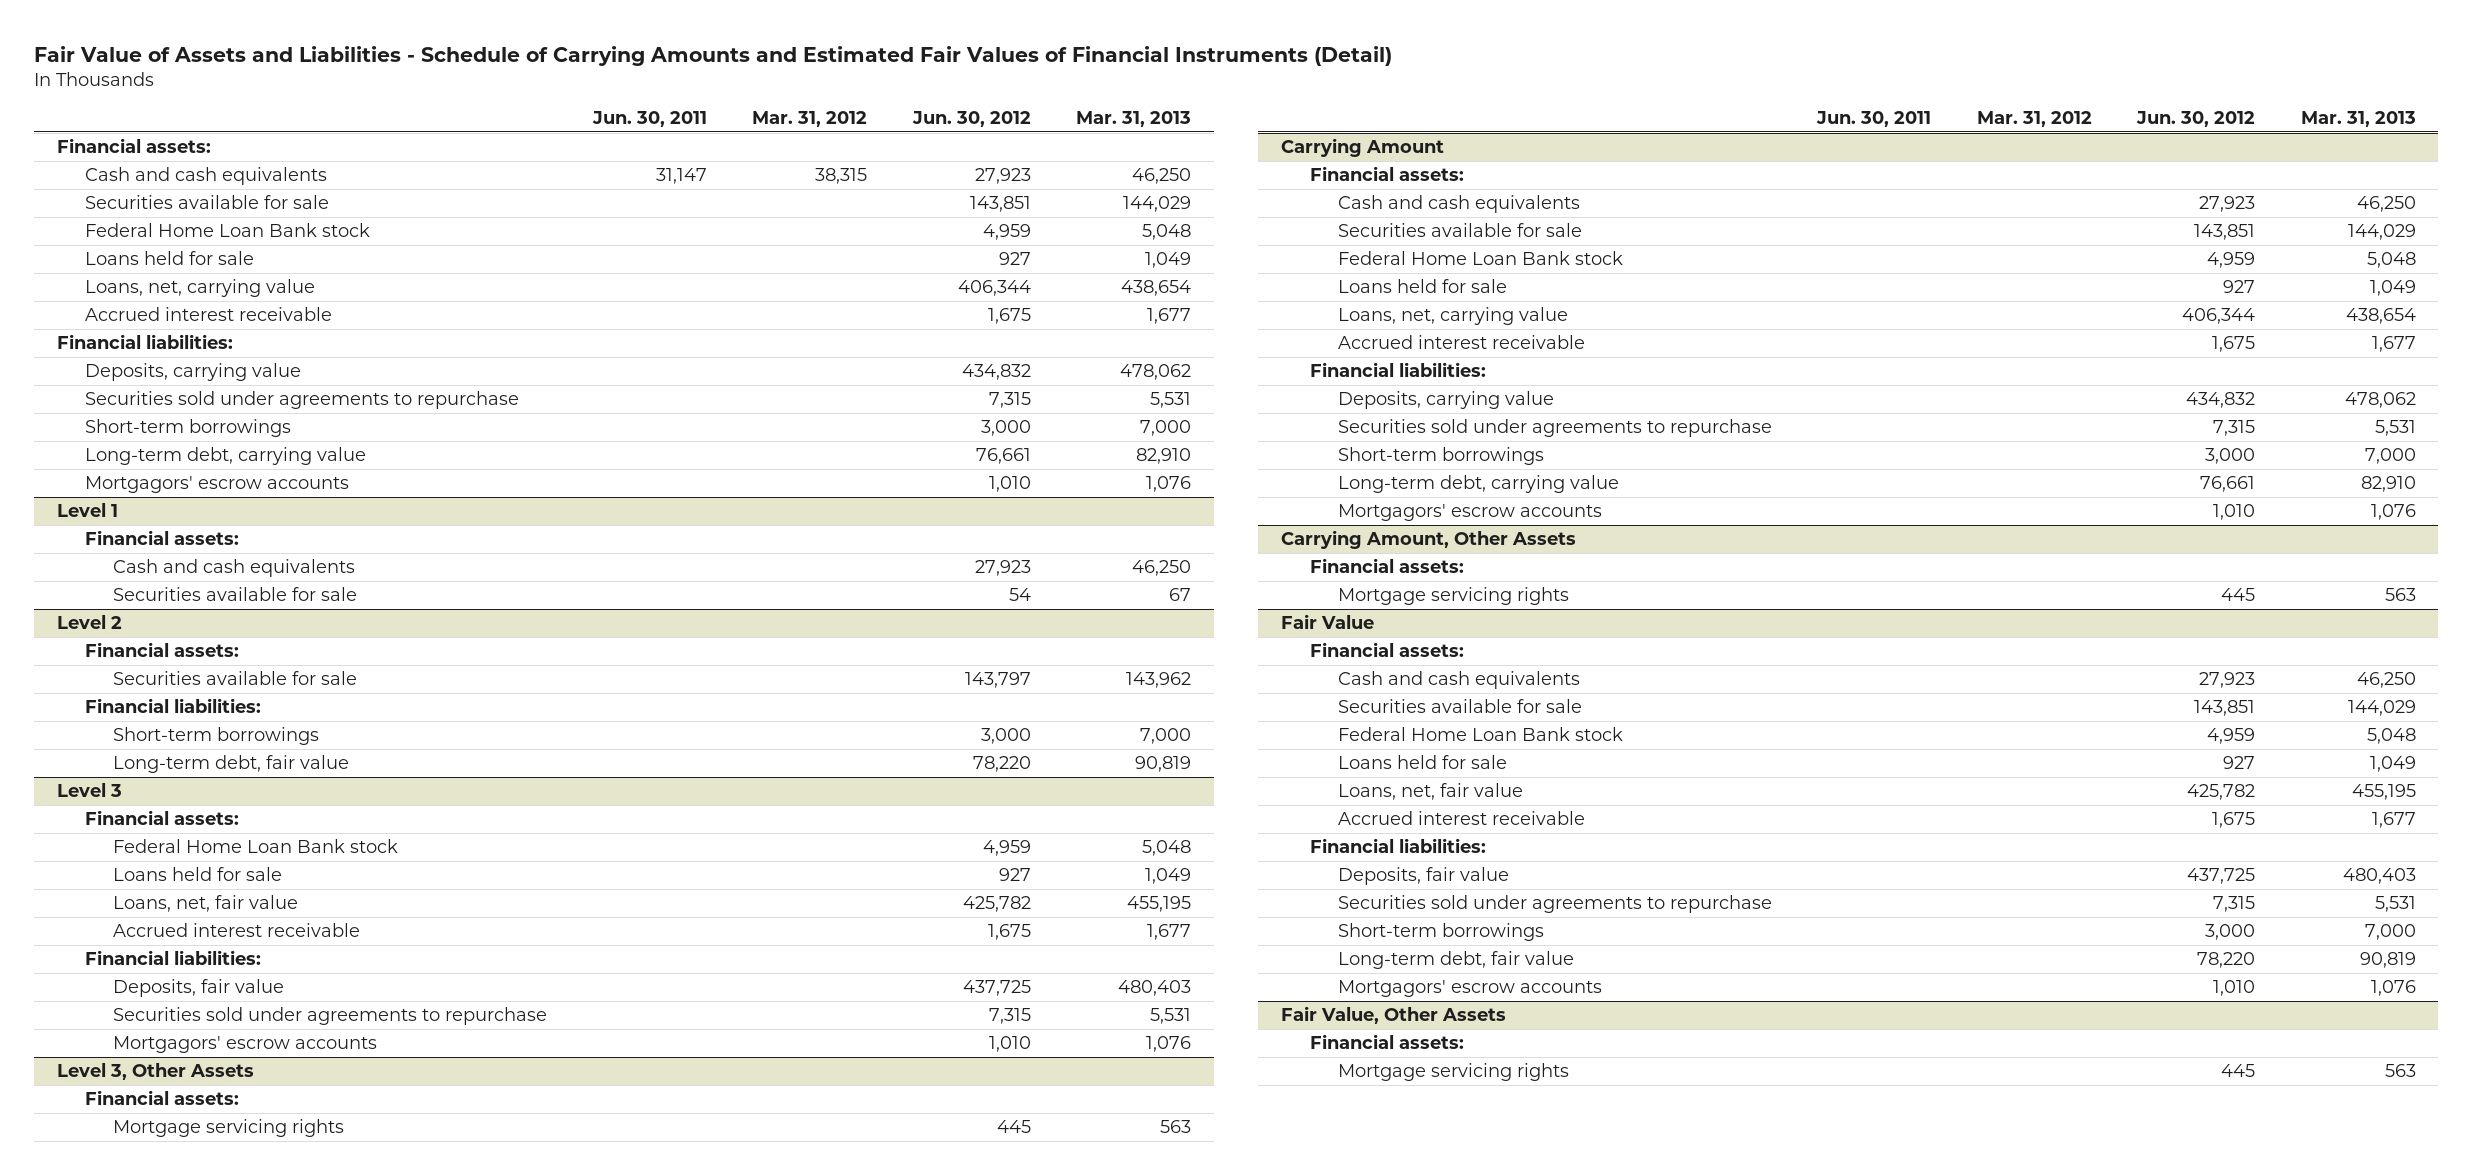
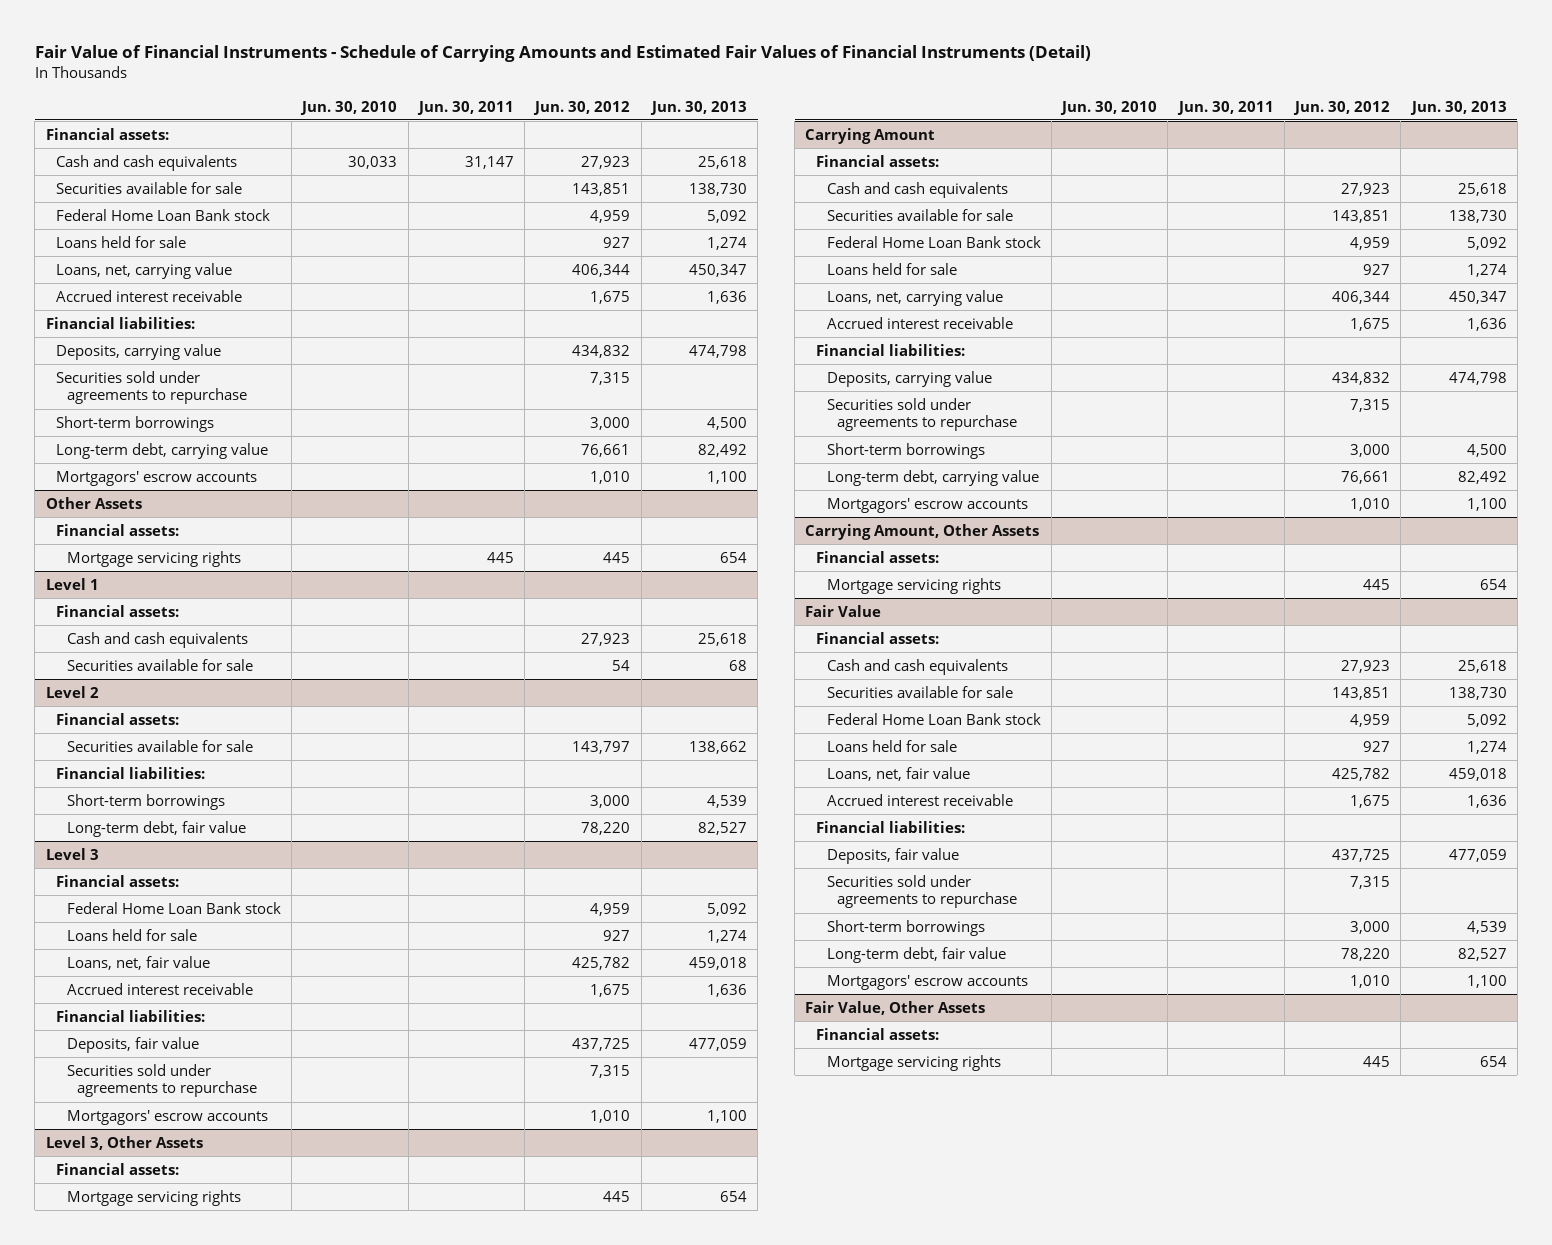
[33,45,1392,66] Fair Value of Assets and Liabilities - Schedule of Carrying Amounts and Estimated Fair Values of Financial Instruments (Detail) -> [34,44,1091,62] Fair Value of Financial Instruments - Schedule of Carrying Amounts and Estimated Fair Values of Financial Instruments (Detail)
[752,111,868,128] Mar. 31, 2012 -> none
[1076,111,1192,128] Mar. 31, 2013 -> none
none -> [300,100,398,115] Jun. 30, 2010
none -> [649,100,747,115] Jun. 30, 2013
none -> [45,496,142,509] Other Assets
none -> [56,523,180,536] Financial assets:
none -> [66,550,241,567] Mortgage servicing rights

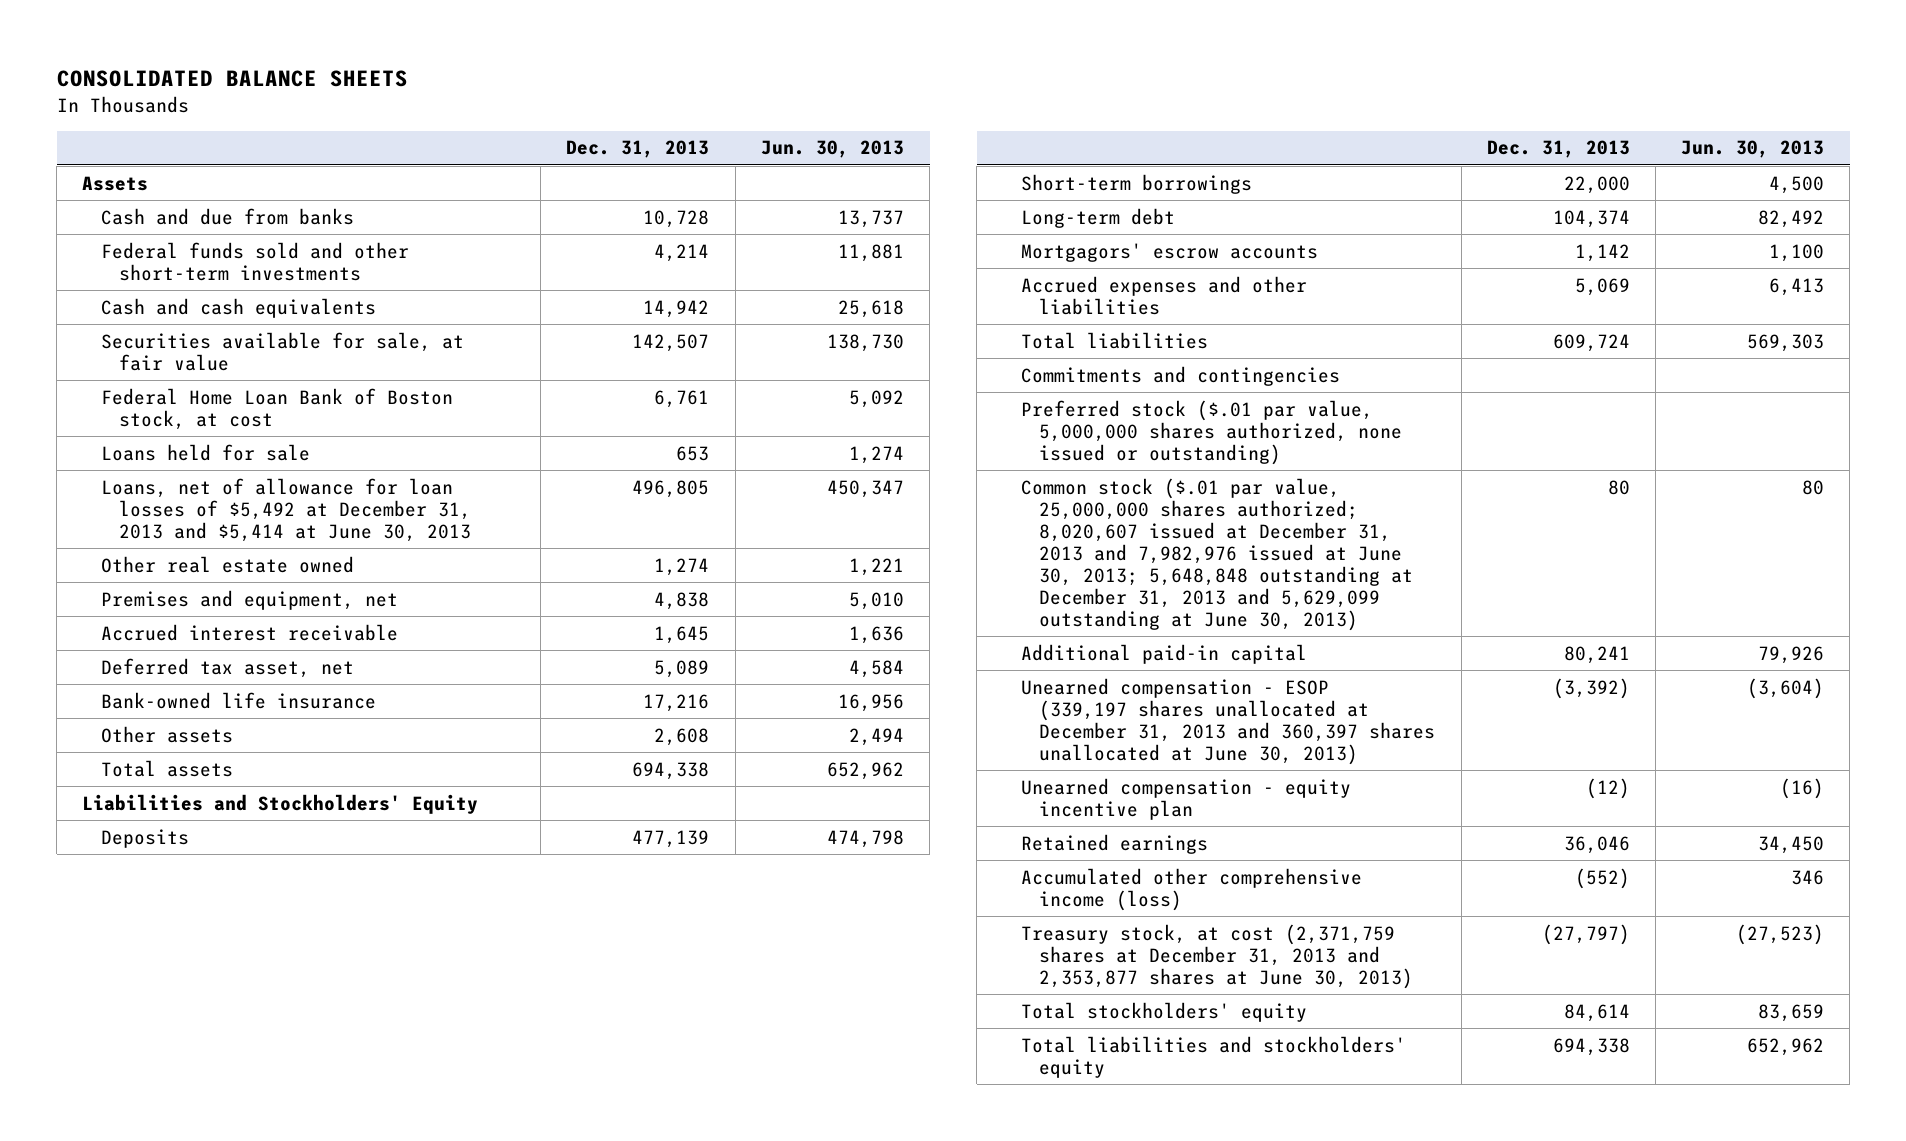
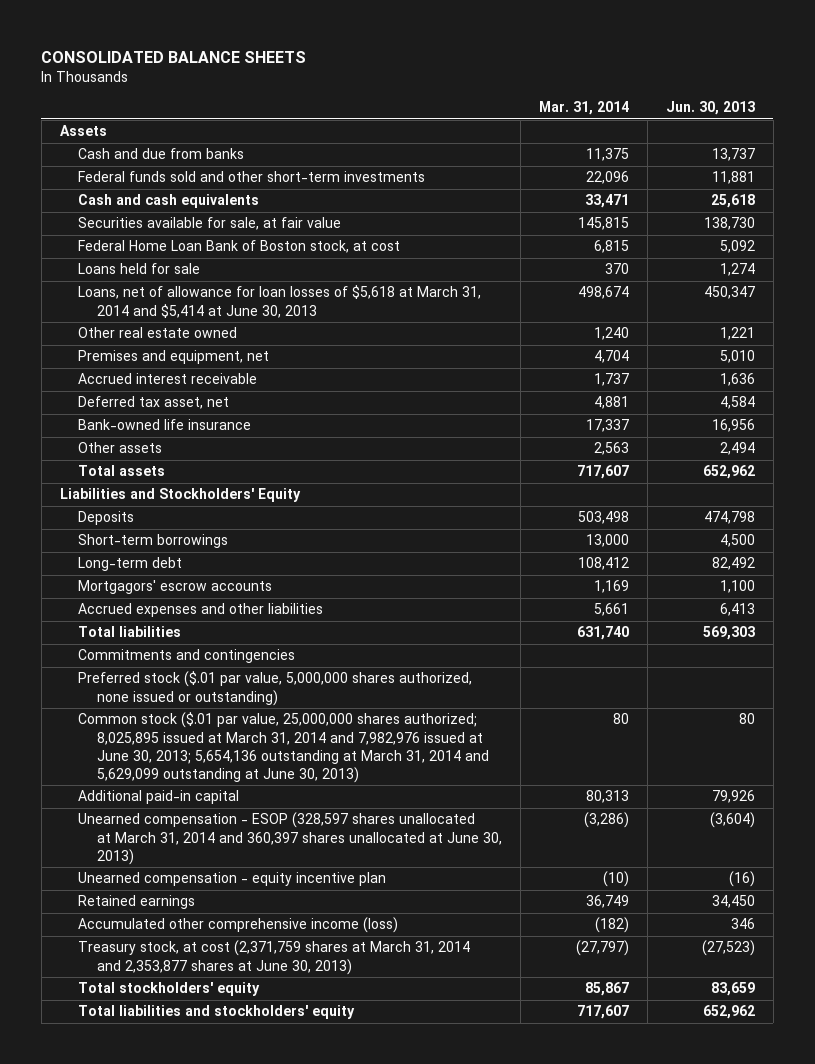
[566,140,710,159] Dec. 31, 2013 -> none
none -> [539,101,630,116] Mar. 31, 2014
[100,477,472,542] Loans, net of allowance for loan losses of $5,492 at December 31, 2013 and $5,414 at June 30, 2013 -> [78,285,482,318] Loans, net of allowance for loan losses of $5,618 at March 31, 2014 and $5,414 at June 30, 2013
[1021,477,1414,631] Common stock ($.01 par value, 25,000,000 shares authorized; 8,020,607 issued at December 31, 2013 and 7,982,976 issued at June 30, 2013; 5,648,848 outstanding at December 31, 2013 and 5,629,099 outstanding at June 30, 2013) -> [78,712,490,783] Common stock ($.01 par value, 25,000,000 shares authorized; 8,025,895 issued at March 31, 2014 and 7,982,976 issued at June 30, 2013; 5,654,136 outstanding at March 31, 2014 and 5,629,099 outstanding at June 30, 2013)
[1021,677,1436,765] Unearned compensation - ESOP (339,197 shares unallocated at December 31, 2013 and 360,397 shares unallocated at June 30, 2013) -> [78,812,503,865] Unearned compensation - ESOP (328,597 shares unallocated at March 31, 2014 and 360,397 shares unallocated at June 30, 2013)
[1021,923,1414,989] Treasury stock, at cost (2,371,759 shares at December 31, 2013 and 2,353,877 shares at June 30, 2013) -> [78,940,471,975] Treasury stock, at cost (2,371,759 shares at March 31, 2014 and 2,353,877 shares at June 30, 2013)

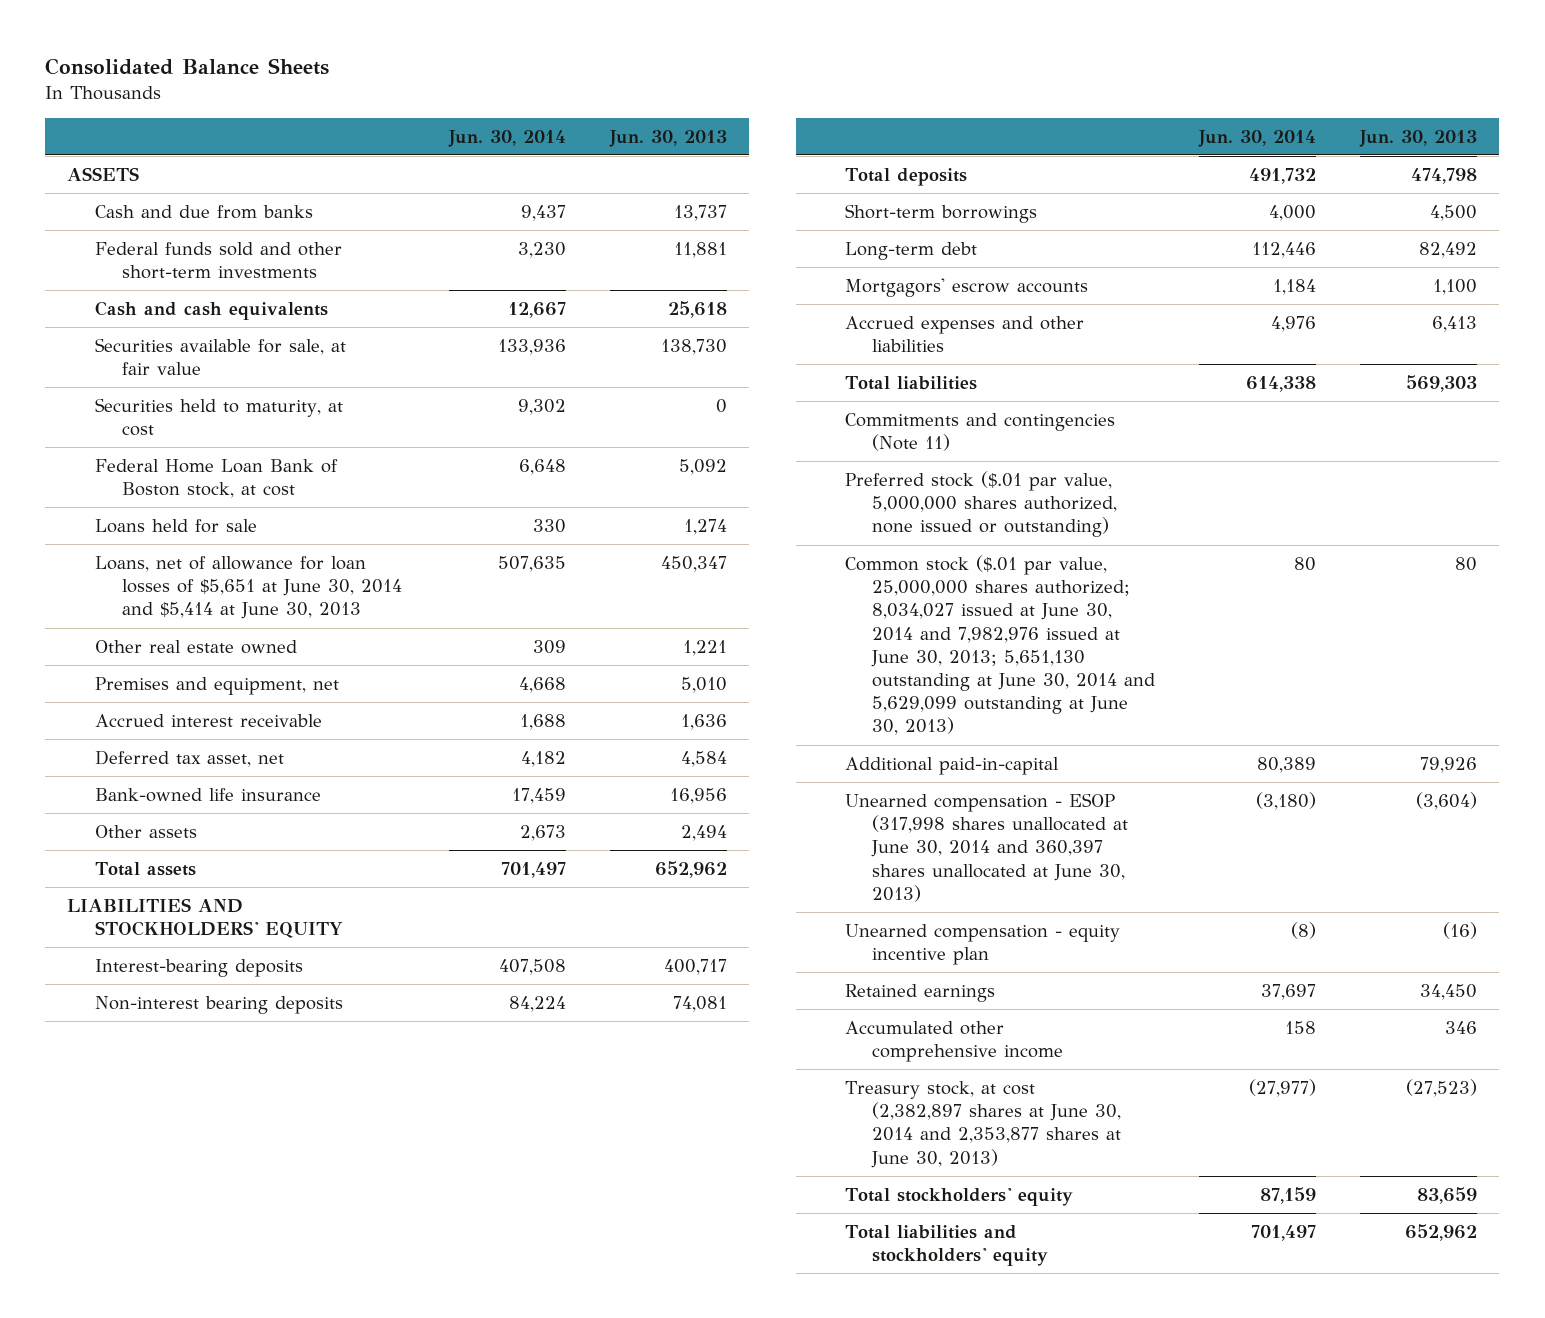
[41,50,307,63] CONSOLIDATED BALANCE SHEETS -> [45,58,330,76] Consolidated Balance Sheets
[539,101,630,116] Mar. 31, 2014 -> none
none -> [448,129,567,147] Jun. 30, 2014
[59,125,107,137] Assets -> [67,166,140,181] ASSETS
none -> [94,397,343,437] Securities held to maturity, at cost
[78,285,482,318] Loans, net of allowance for loan losses of $5,618 at March 31, 2014 and $5,414 at June 30, 2013 -> [94,555,403,620] Loans, net of allowance for loan losses of $5,651 at June 30, 2014 and $5,414 at June 30, 2013
[59,488,301,503] Liabilities and Stockholders' Equity -> [67,897,343,939] LIABILITIES AND STOCKHOLDERS' EQUITY
none -> [94,958,303,977] Interest-bearing deposits
none -> [94,995,343,1014] Non-interest bearing deposits
[78,511,135,526] Deposits -> [844,167,967,186] Total deposits
[78,649,296,664] Commitments and contingencies -> [844,412,1115,452] Commitments and contingencies (Note 11)
[78,712,490,783] Common stock ($.01 par value, 25,000,000 shares authorized; 8,025,895 issued at March 31, 2014 and 7,982,976 issued at June 30, 2013; 5,654,136 outstanding at March 31, 2014 and 5,629,099 outstanding at June 30, 2013) -> [844,554,1156,736] Common stock ($.01 par value, 25,000,000 shares authorized; 8,034,027 issued at June 30, 2014 and 7,982,976 issued at June 30, 2013; 5,651,130 outstanding at June 30, 2014 and 5,629,099 outstanding at June 30, 2013)
[78,790,240,805] Additional paid-in capital -> [844,756,1059,775] Additional paid-in-capital
[78,812,503,865] Unearned compensation - ESOP (328,597 shares unallocated at March 31, 2014 and 360,397 shares unallocated at June 30, 2013) -> [844,792,1129,902] Unearned compensation - ESOP (317,998 shares unallocated at June 30, 2014 and 360,397 shares unallocated at June 30, 2013)
[78,917,399,934] Accumulated other comprehensive income (loss) -> [844,1020,1064,1063] Accumulated other comprehensive income
[78,940,471,975] Treasury stock, at cost (2,371,759 shares at March 31, 2014 and 2,353,877 shares at June 30, 2013) -> [844,1080,1122,1168] Treasury stock, at cost (2,382,897 shares at June 30, 2014 and 2,353,877 shares at June 30, 2013)

